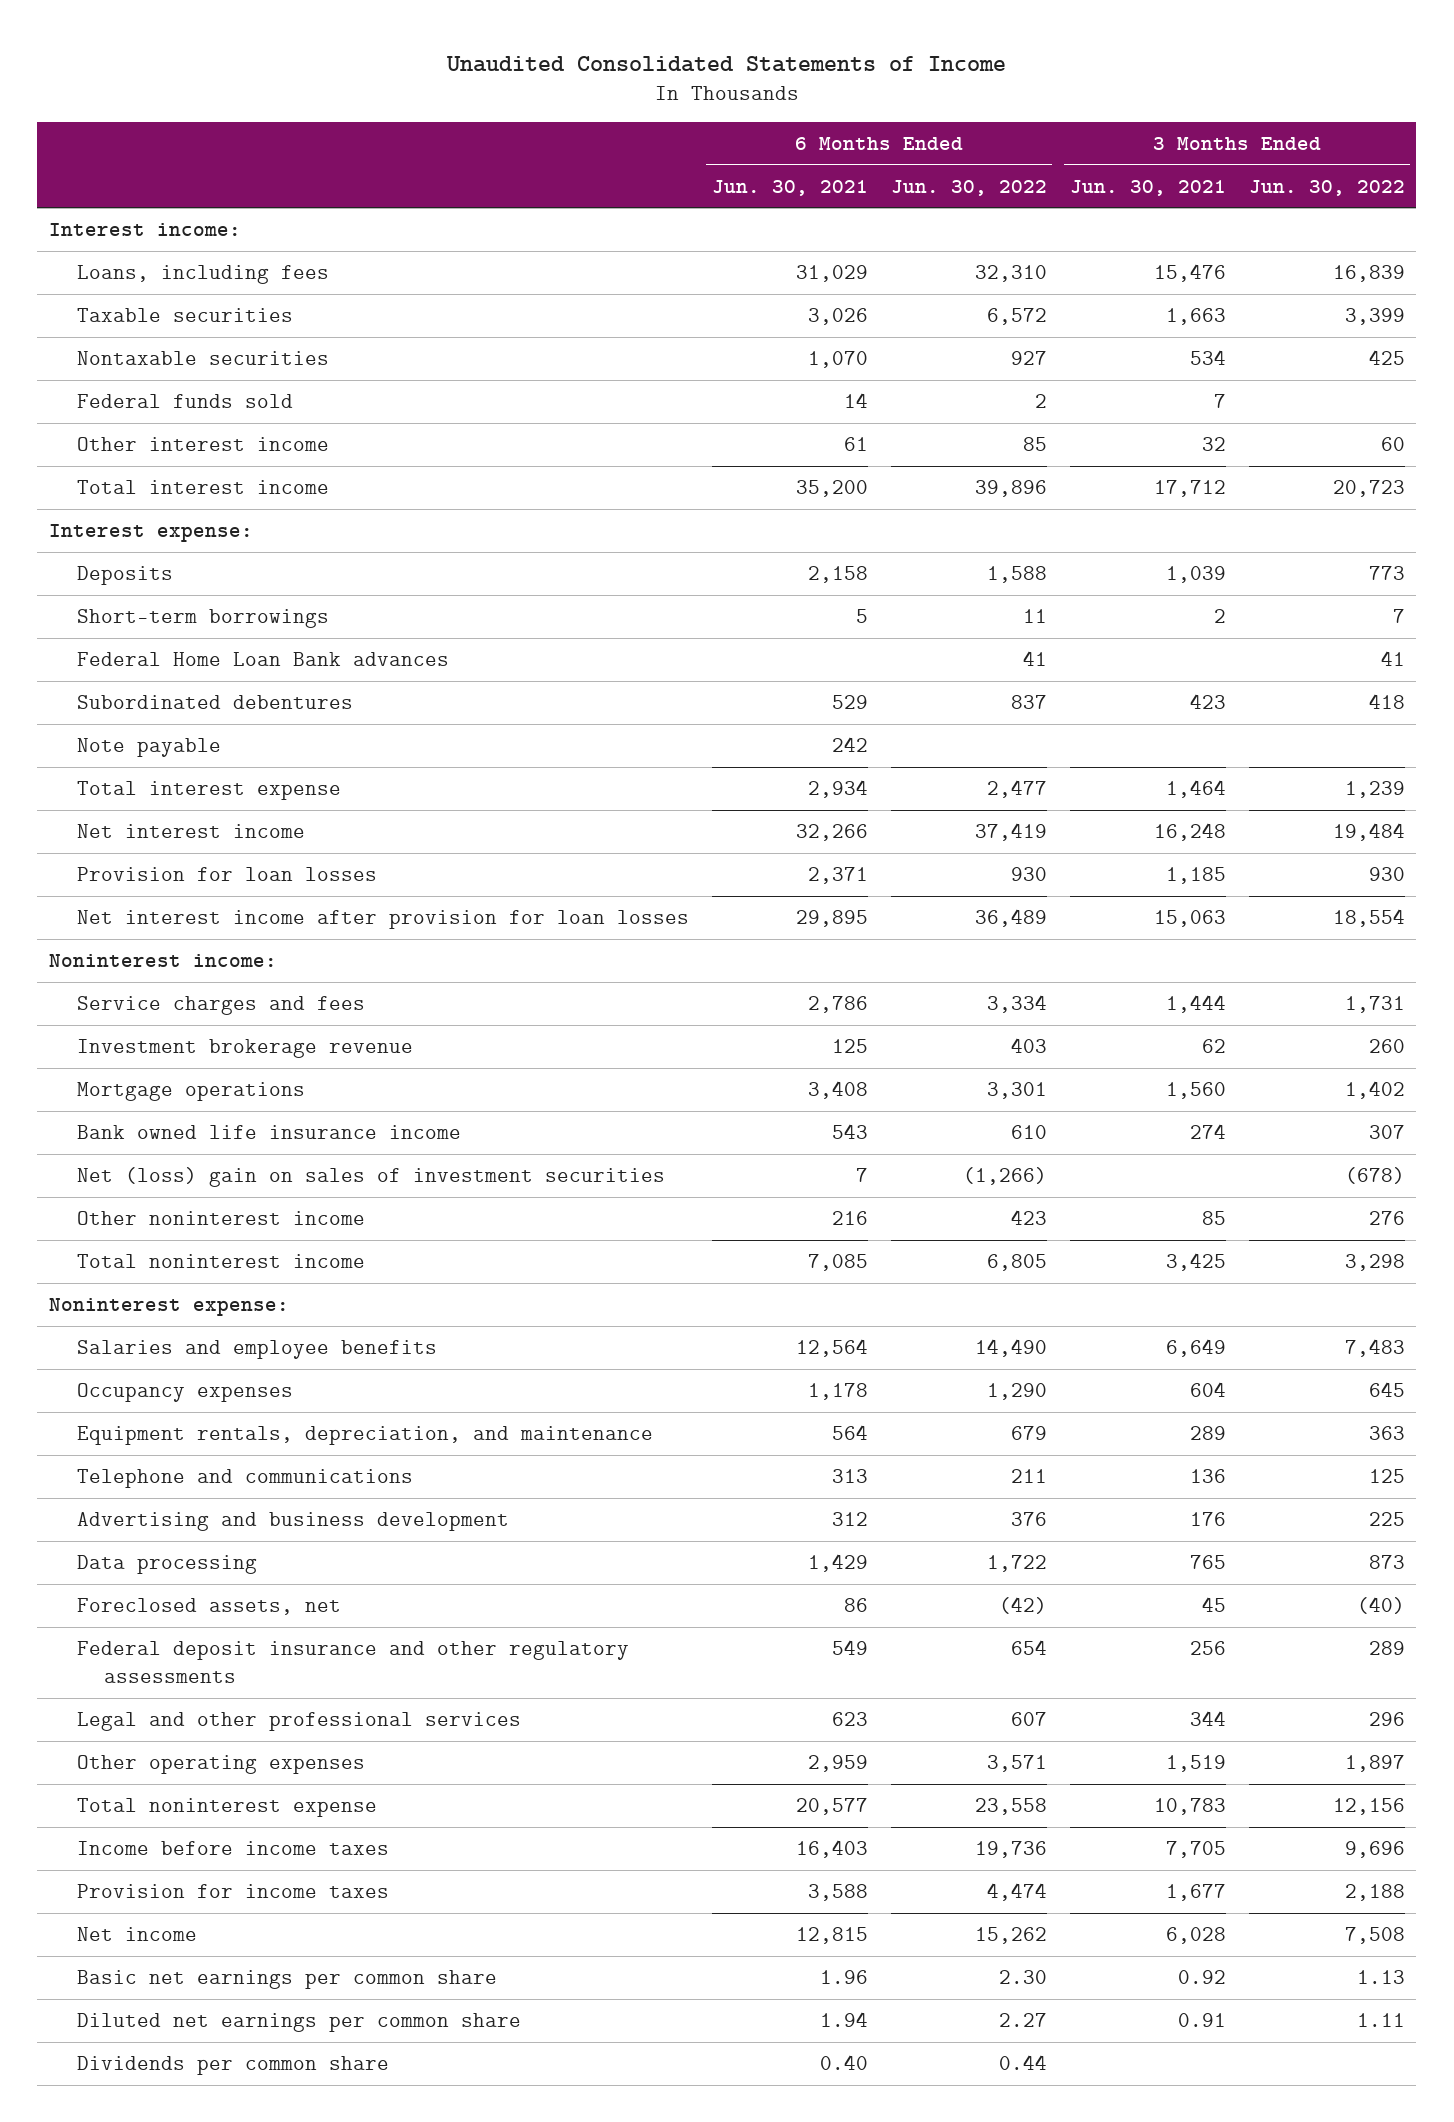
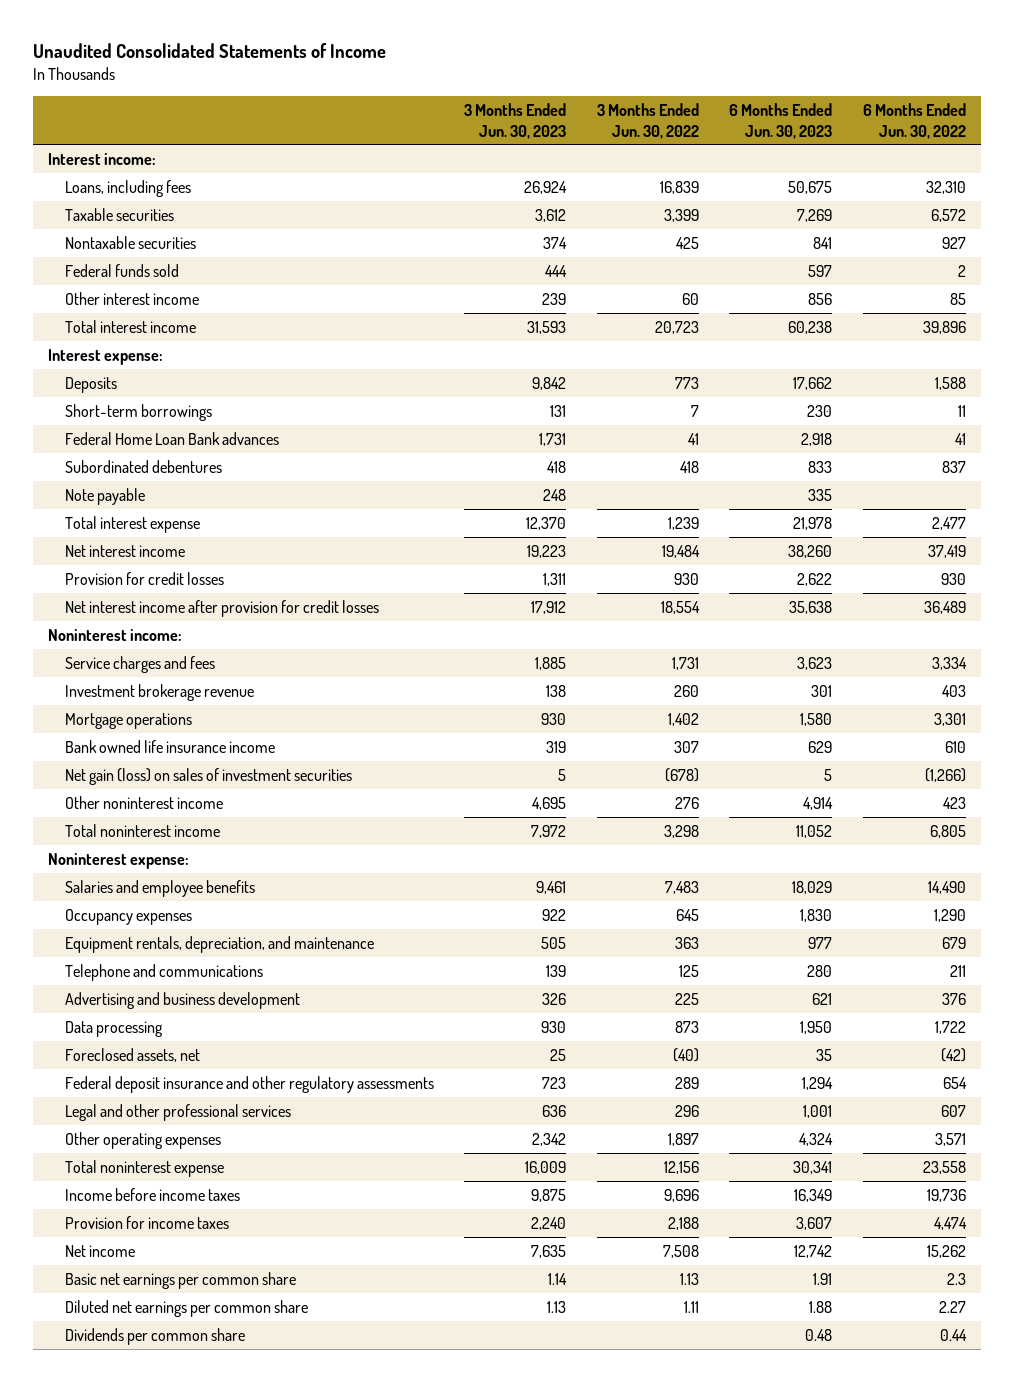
[711,179,868,196] Jun. 30, 2021 -> none
[1069,179,1226,196] Jun. 30, 2021 -> none
none -> [464,102,567,139] 3 Months Ended Jun. 30, 2023
none -> [729,102,833,139] 6 Months Ended Jun. 30, 2023
[76,867,377,882] Provision for loan losses -> [64,571,224,585] Provision for credit losses
[76,910,689,930] Net interest income after provision for loan losses -> [64,599,379,617] Net interest income after provision for credit losses
[76,1167,665,1188] Net (loss) gain on sales of investment securities -> [64,767,352,785] Net gain (loss) on sales of investment securities
[998,1970,1047,1985] 2.30 -> [946,1272,966,1285] 2.3

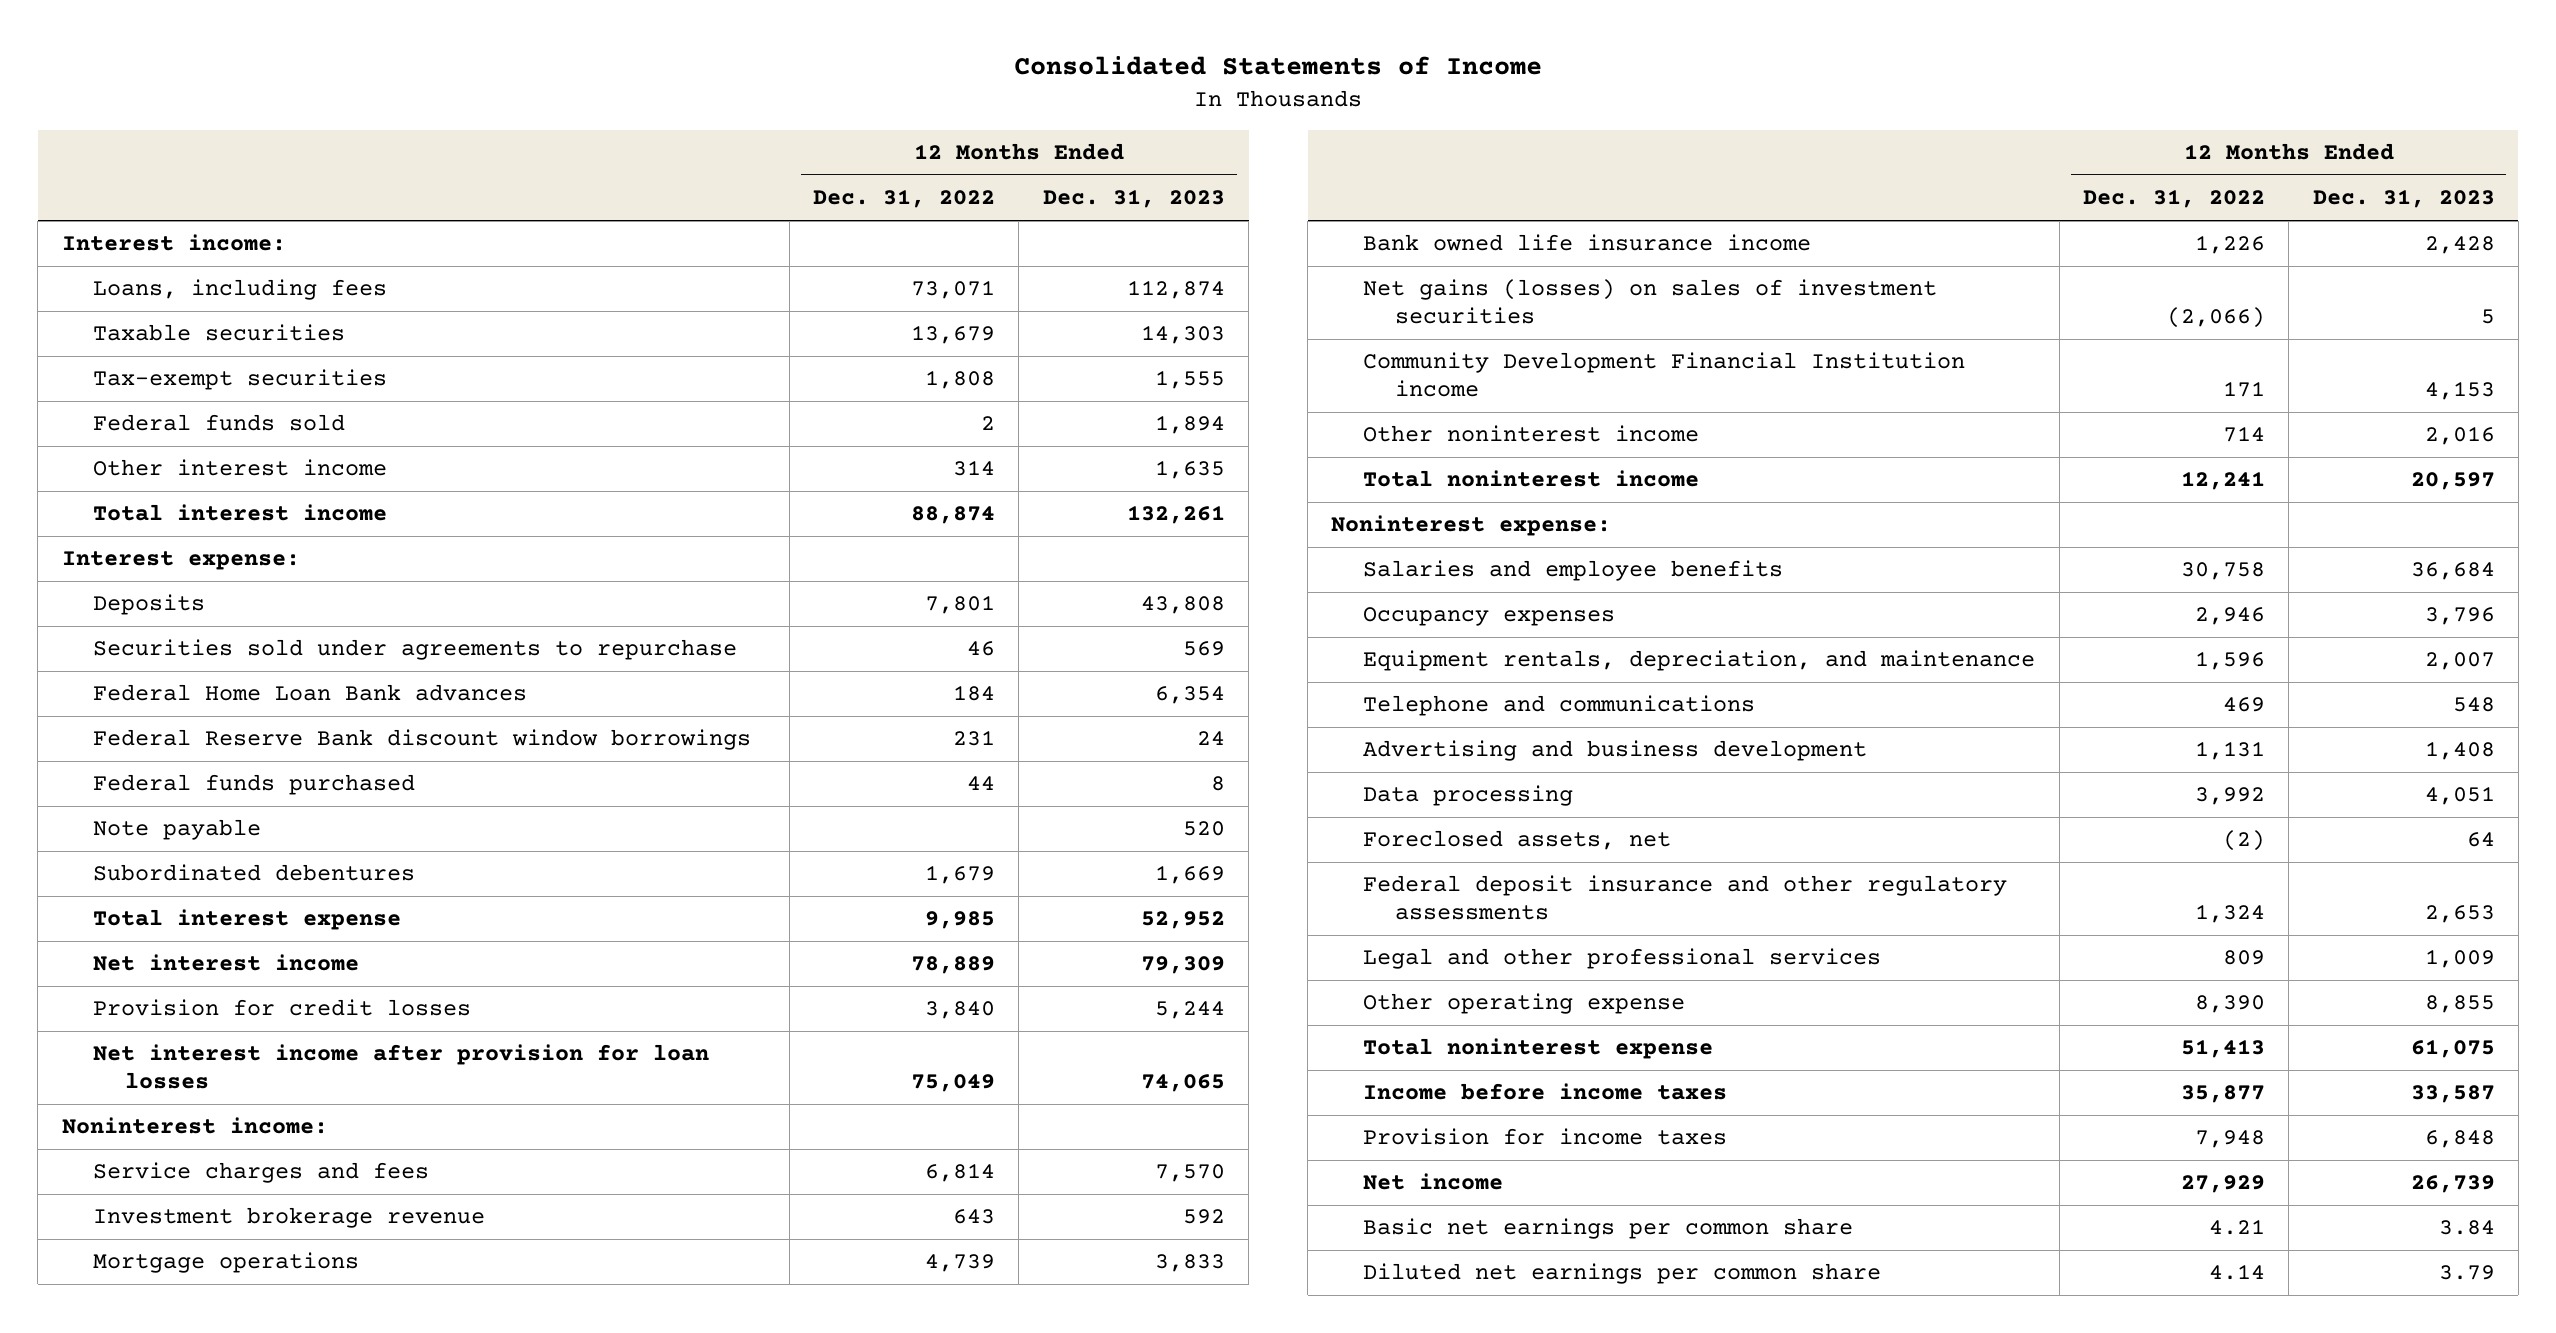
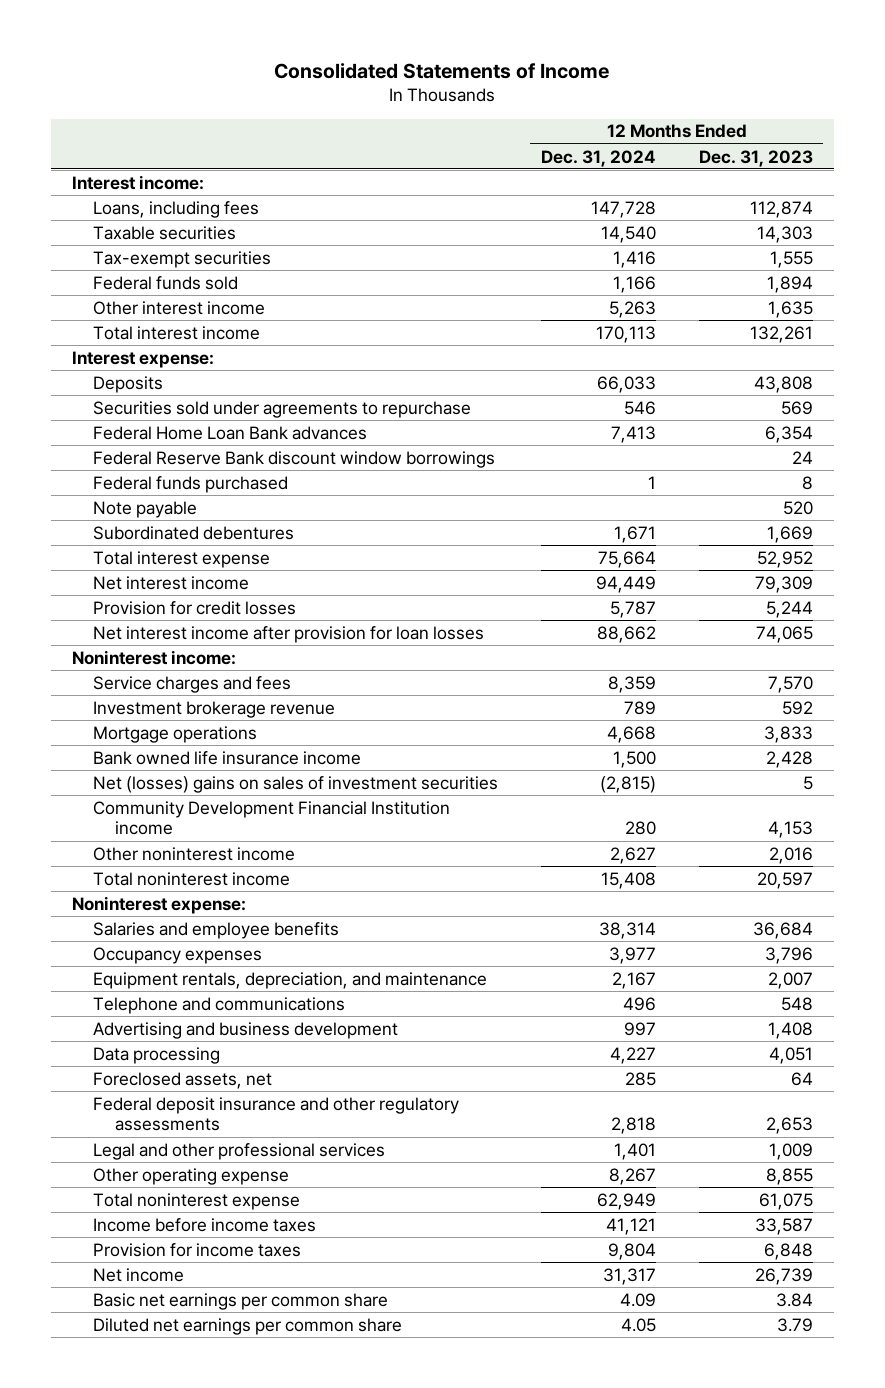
[813,189,996,209] Dec. 31, 2022 -> none
none -> [540,149,656,167] Dec. 31, 2024
[1363,279,1938,324] Net gains (losses) on sales of investment securities -> [93,775,499,793] Net (losses) gains on sales of investment securities

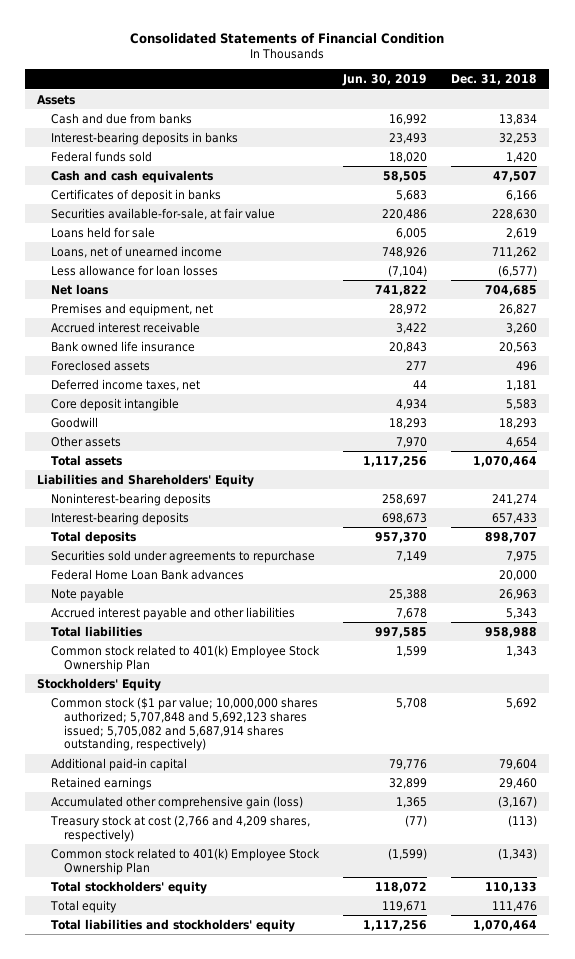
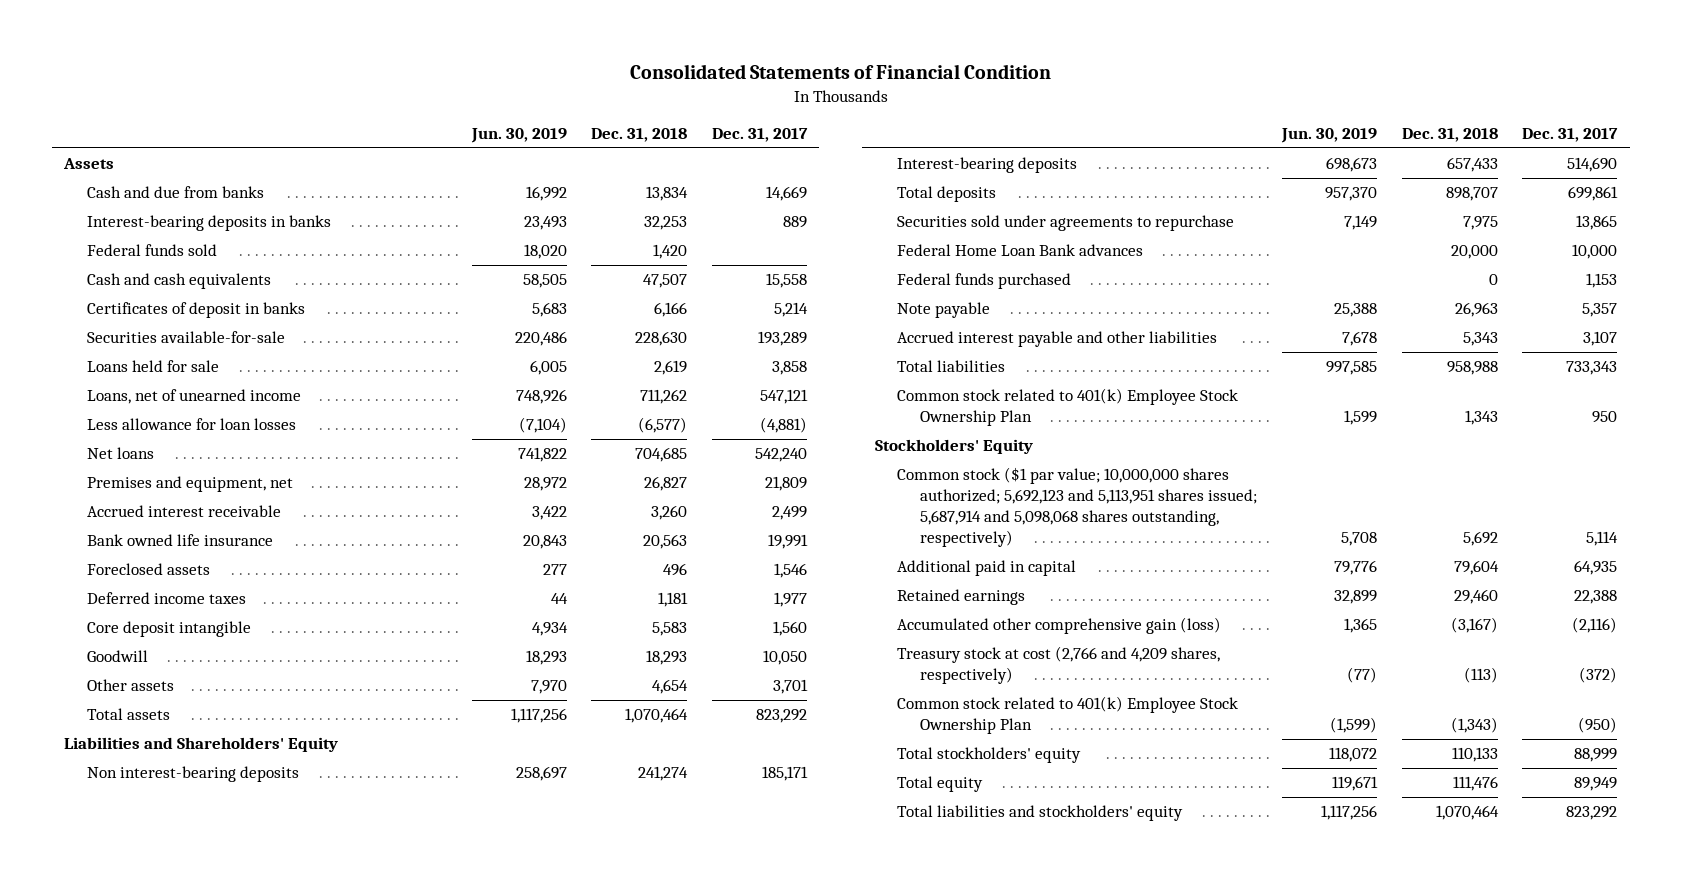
none -> [711,128,808,143] Dec. 31, 2017
[50,207,275,220] Securities available-for-sale, at fair value -> [87,331,286,344] Securities available-for-sale
[50,378,200,391] Deferred income taxes, net -> [87,592,247,605] Deferred income taxes
[50,492,211,506] Noninterest-bearing deposits -> [87,766,300,783] Non interest-bearing deposits
none -> [897,273,1072,290] Federal funds purchased
[50,696,318,752] Common stock ($1 par value; 10,000,000 shares authorized; 5,707,848 and 5,692,123 shares issued; 5,705,082 and 5,687,914 shares outstanding, respectively) -> [897,467,1258,548] Common stock ($1 par value; 10,000,000 shares authorized; 5,692,123 and 5,113,951 shares issued; 5,687,914 and 5,098,068 shares outstanding, respectively)
[50,757,187,771] Additional paid-in capital -> [897,560,1077,577] Additional paid in capital

